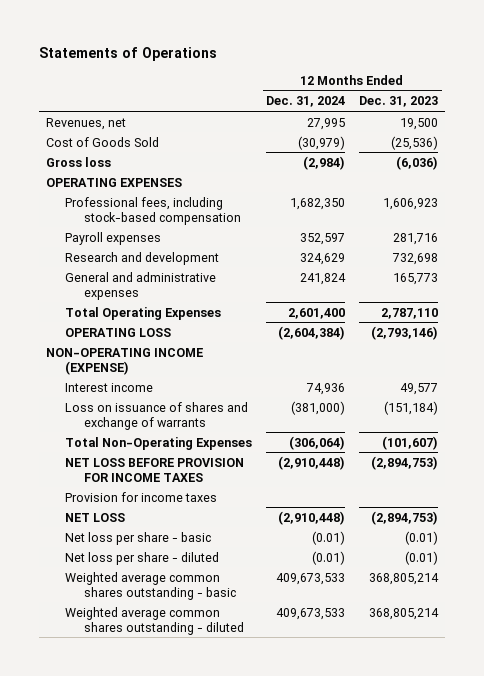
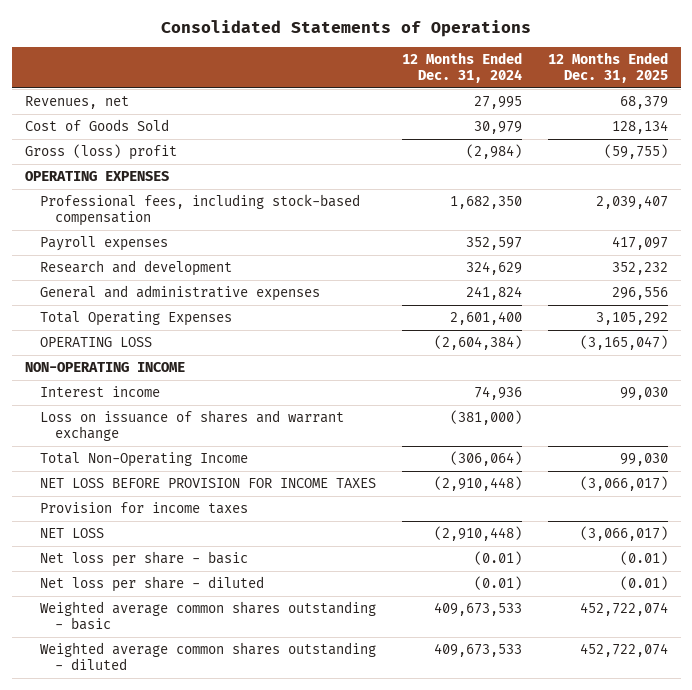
[38,47,217,62] Statements of Operations -> [161,20,532,38] Consolidated Statements of Operations
[359,96,439,108] Dec. 31, 2023 -> none
none -> [547,52,668,83] 12 Months Ended Dec. 31, 2025
[298,135,346,150] (30,979) -> [473,121,522,135] 30,979
[45,156,111,167] Gross loss -> [24,144,177,161] Gross (loss) profit
[45,347,203,375] NON-OPERATING INCOME (EXPENSE) -> [24,362,185,373] NON-OPERATING INCOME
[64,401,248,430] Loss on issuance of shares and exchange of warrants -> [39,410,344,442] Loss on issuance of shares and warrant exchange
[64,436,252,450] Total Non-Operating Expenses -> [39,452,248,468] Total Non-Operating Income

